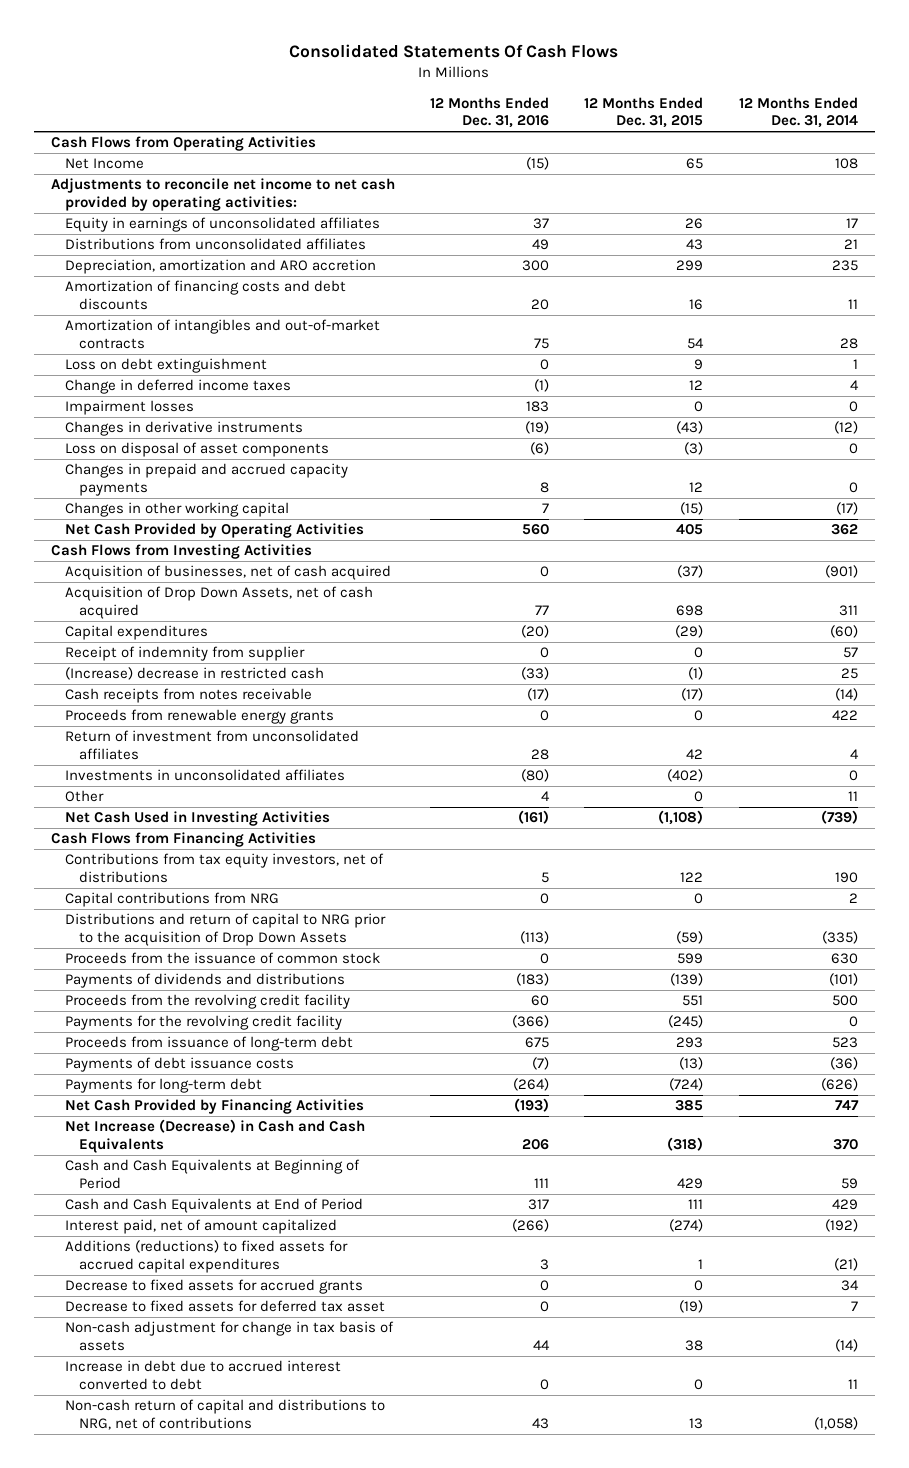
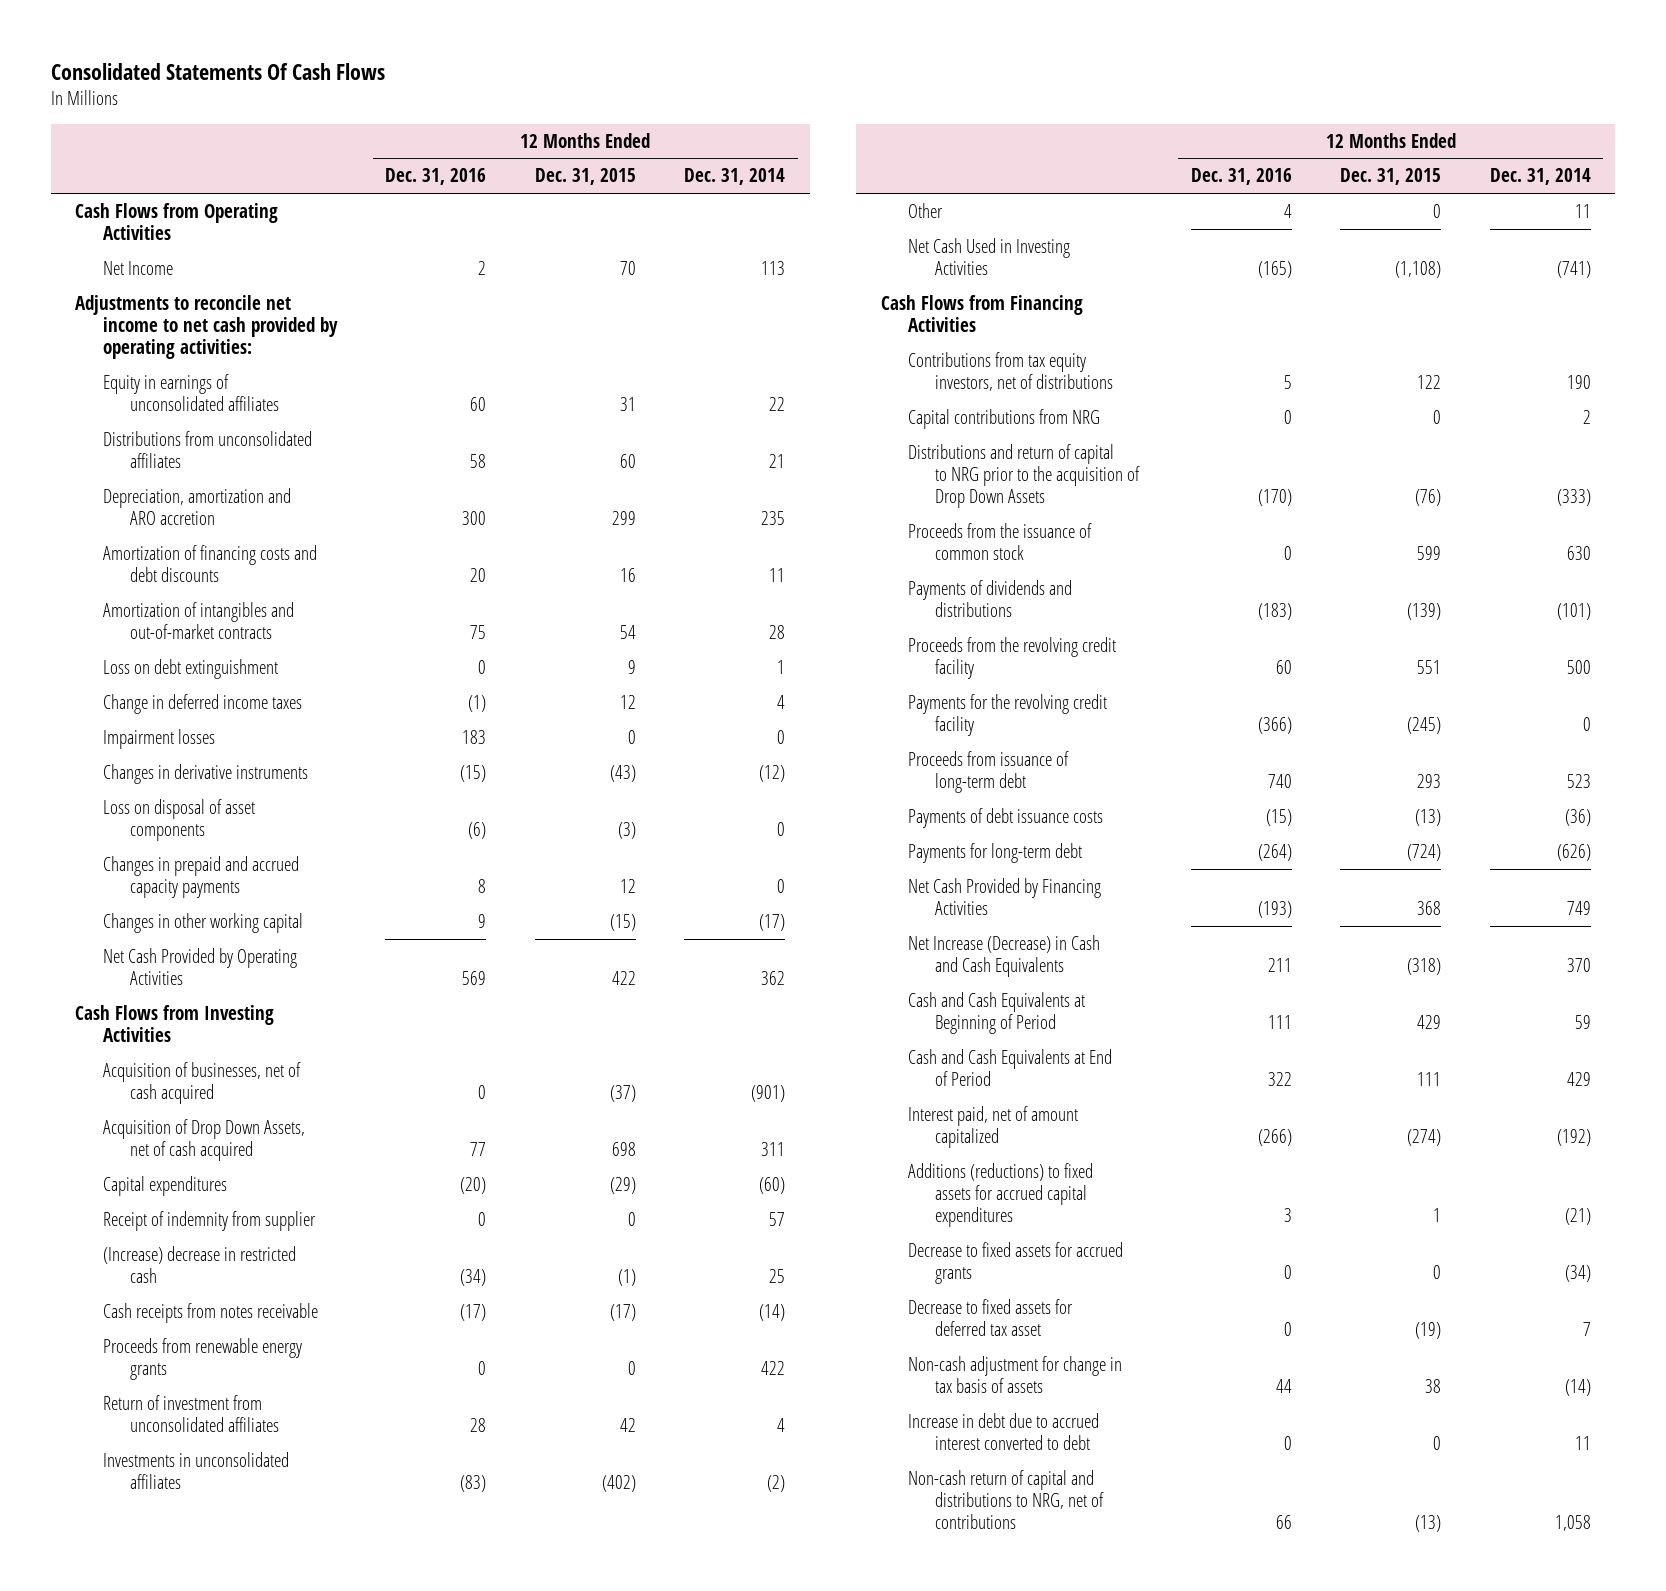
[526,157,550,171] (15) -> [478,260,487,275] 2
[686,158,704,170] 65 -> [619,260,636,275] 70
[834,158,858,170] 108 -> [761,260,786,275] 113
[533,218,550,230] 37 -> [470,397,487,412] 60
[685,218,704,230] 26 -> [619,397,636,412] 31
[845,218,858,229] 17 -> [769,397,786,412] 22
[532,239,550,251] 49 -> [470,454,487,469] 58
[686,239,704,251] 43 -> [619,454,636,469] 60
[525,421,550,435] (19) -> [460,764,487,782] (15)
[542,503,550,514] 7 -> [478,913,487,928] 9
[522,524,550,536] 560 -> [462,971,487,986] 569
[676,524,704,536] 405 -> [611,971,636,986] 422
[521,667,550,681] (33) -> [460,1269,487,1287] (34)
[521,769,550,783] (80) -> [460,1475,487,1493] (83)
[848,770,858,782] 0 -> [767,1475,786,1493] (2)
[518,810,550,825] (161) -> [1257,261,1292,279] (165)
[820,810,858,825] (739) -> [1556,261,1591,279] (741)
[520,931,550,945] (113) -> [1257,489,1292,507] (170)
[676,931,704,945] (59) -> [1415,489,1442,507] (76)
[821,931,858,945] (335) -> [1556,489,1591,507] (333)
[525,1037,550,1049] 675 -> [1267,774,1292,789] 740
[532,1057,550,1071] (7) -> [1265,808,1292,826] (15)
[675,1100,704,1112] 385 -> [1417,901,1442,916] 368
[834,1100,859,1111] 747 -> [1566,901,1591,916] 749
[522,1139,550,1151] 206 -> [1267,958,1292,973] 211
[528,1199,550,1211] 317 -> [1267,1072,1292,1087] 322
[840,1280,859,1292] 34 -> [1564,1265,1591,1283] (34)
[532,1418,550,1430] 43 -> [1275,1515,1292,1530] 66
[689,1418,704,1430] 13 -> [1415,1515,1442,1533] (13)
[813,1417,858,1431] (1,058) -> [1554,1515,1591,1532] 1,058

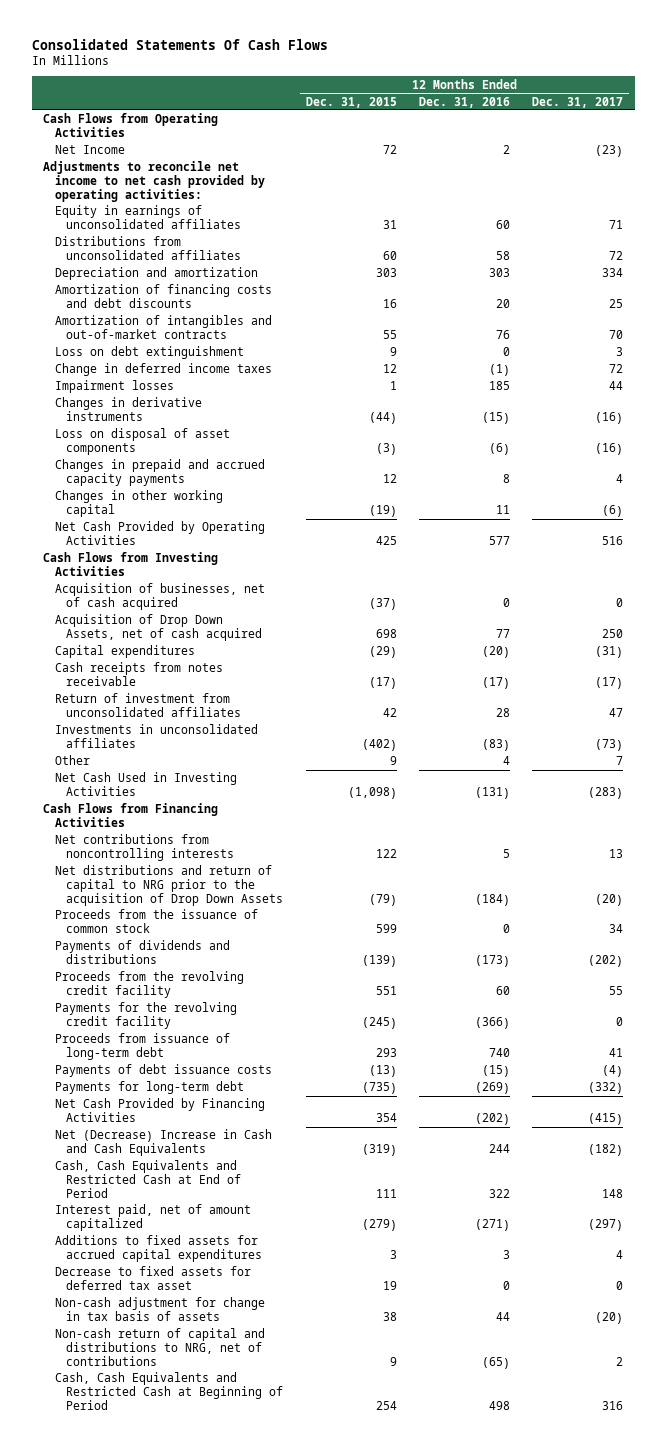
[684,168,786,186] Dec. 31, 2014 -> none
none -> [532,96,624,108] Dec. 31, 2017
[619,260,636,275] 70 -> [382,145,397,155] 72
[102,487,291,526] Depreciation, amortization and ARO accretion -> [54,267,258,281] Depreciation and amortization
[462,511,487,526] 300 -> [489,268,511,278] 303
[611,511,636,526] 299 -> [375,268,397,278] 303
[470,625,487,640] 75 -> [496,330,511,340] 76
[619,625,636,640] 54 -> [382,330,397,340] 55
[462,729,487,744] 183 -> [489,381,511,391] 185
[627,729,636,744] 0 -> [389,381,397,391] 1
[609,764,636,782] (43) -> [368,412,397,425] (44)
[478,913,487,928] 9 -> [496,505,511,515] 11
[609,913,636,931] (15) -> [368,505,397,518] (19)
[462,971,487,986] 569 -> [489,536,511,546] 577
[611,971,636,986] 422 -> [375,536,397,546] 425
[102,1210,316,1231] Receipt of indemnity from supplier -> none
[102,1245,296,1284] (Increase) decrease in restricted cash -> none
[102,1337,302,1381] Proceeds from renewable energy grants -> none
[1433,203,1442,218] 0 -> [389,756,397,766] 9
[1257,261,1292,279] (165) -> [475,787,511,800] (131)
[1395,261,1442,279] (1,108) -> [347,787,397,800] (1,098)
[907,408,1100,429] Capital contributions from NRG -> none
[907,351,1114,392] Contributions from tax equity investors, net of distributions -> [54,834,235,862] Net contributions from noncontrolling interests
[907,443,1141,509] Distributions and return of capital to NRG prior to the acquisition of Drop Down Assets -> [54,865,284,907] Net distributions and return of capital to NRG prior to the acquisition of Drop Down Assets
[1257,489,1292,507] (170) -> [475,894,511,907] (184)
[1415,489,1442,507] (76) -> [368,894,397,907] (79)
[1257,603,1292,621] (183) -> [475,955,511,968] (173)
[907,1048,1112,1087] Cash and Cash Equivalents at End of Period -> none
[907,1241,1123,1285] Decrease to fixed assets for accrued grants -> none
[1257,843,1292,861] (264) -> [475,1082,511,1095] (269)
[1407,843,1442,861] (724) -> [361,1082,397,1095] (735)
[1257,901,1292,919] (193) -> [475,1113,511,1126] (202)
[1417,901,1442,916] 368 -> [375,1113,397,1123] 354
[907,934,1100,978] Net Increase (Decrease) in Cash and Cash Equivalents -> [54,1129,272,1157] Net (Decrease) Increase in Cash and Cash Equivalents
[1267,958,1292,973] 211 -> [489,1144,511,1154] 244
[1407,958,1442,976] (318) -> [361,1144,397,1157] (319)
[907,991,1085,1035] Cash and Cash Equivalents at Beginning of Period -> [54,1160,242,1199] Cash, Cash Equivalents and Restricted Cash at End of Period
[1267,1015,1292,1030] 111 -> [489,1189,511,1199] 322
[1417,1015,1442,1030] 429 -> [375,1189,397,1199] 111
[1257,1129,1292,1147] (266) -> [475,1219,511,1232] (271)
[1407,1129,1442,1147] (274) -> [361,1219,397,1232] (279)
[907,1162,1093,1228] Additions (reductions) to fixed assets for accrued capital expenditures -> [54,1235,263,1263] Additions to fixed assets for accrued capital expenditures
[1433,1208,1442,1223] 1 -> [389,1250,397,1260] 3
[1415,1322,1442,1340] (19) -> [382,1281,397,1291] 19
[907,1412,1099,1451] Increase in debt due to accrued interest converted to debt -> none
[1275,1515,1292,1530] 66 -> [482,1357,511,1370] (65)
[1415,1515,1442,1533] (13) -> [389,1357,397,1367] 9
none -> [54,1372,284,1411] Cash, Cash Equivalents and Restricted Cash at Beginning of Period

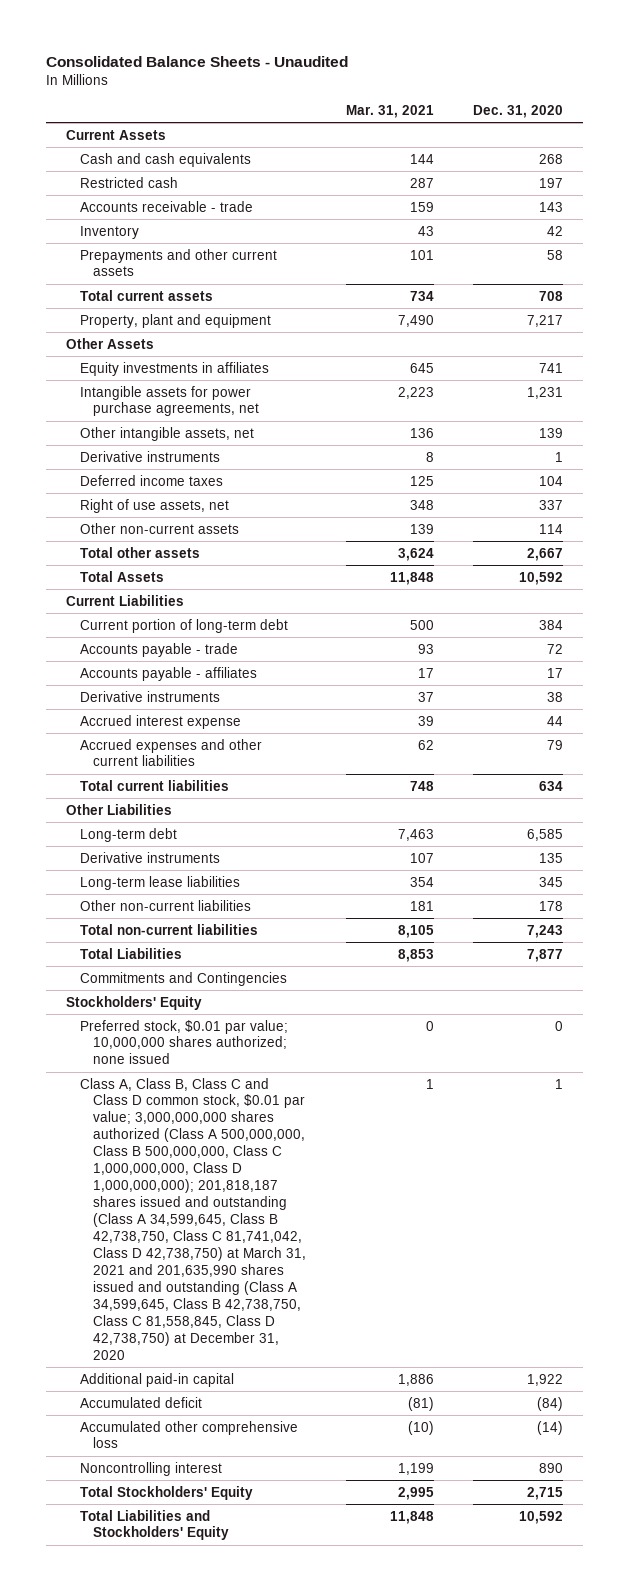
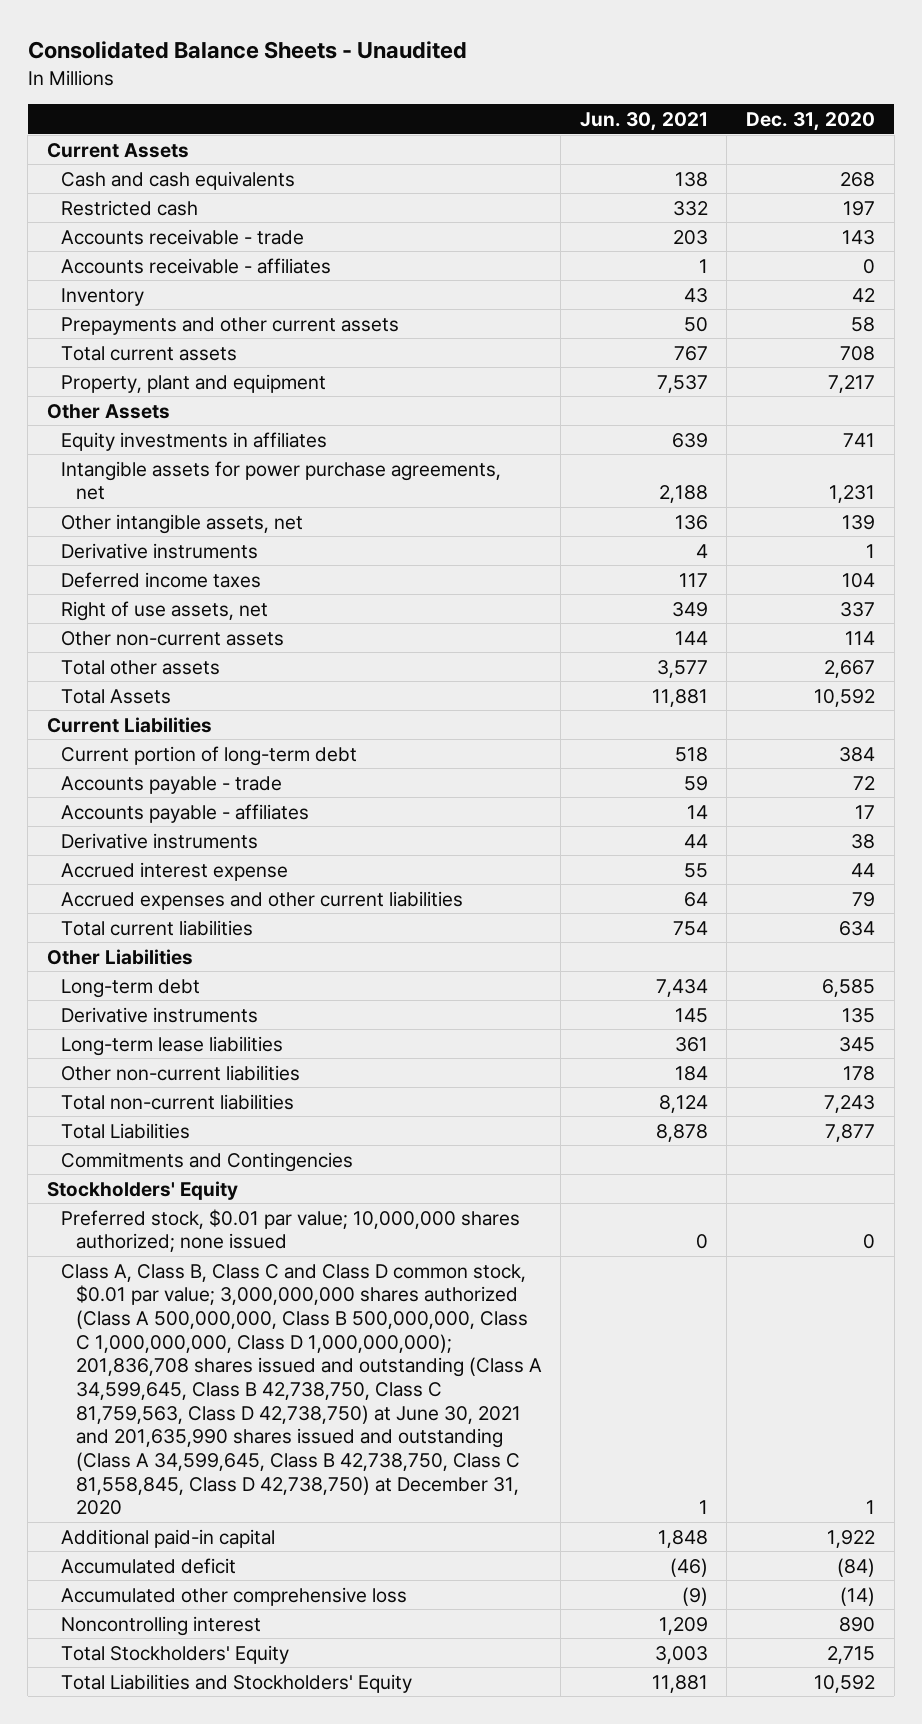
[345,105,434,119] Mar. 31, 2021 -> none
none -> [579,112,708,132] Jun. 30, 2021
none -> [61,257,332,274] Accounts receivable - affiliates
[79,1077,307,1361] Class A, Class B, Class C and Class D common stock, $0.01 par value; 3,000,000,000 shares authorized (Class A 500,000,000, Class B 500,000,000, Class C 1,000,000,000, Class D 1,000,000,000); 201,818,187 shares issued and outstanding (Class A 34,599,645, Class B 42,738,750, Class C 81,741,042, Class D 42,738,750) at March 31, 2021 and 201,635,990 shares issued and outstanding (Class A 34,599,645, Class B 42,738,750, Class C 81,558,845, Class D 42,738,750) at December 31, 2020 -> [61,1263,542,1516] Class A, Class B, Class C and Class D common stock, $0.01 par value; 3,000,000,000 shares authorized (Class A 500,000,000, Class B 500,000,000, Class C 1,000,000,000, Class D 1,000,000,000); 201,836,708 shares issued and outstanding (Class A 34,599,645, Class B 42,738,750, Class C 81,759,563, Class D 42,738,750) at June 30, 2021 and 201,635,990 shares issued and outstanding (Class A 34,599,645, Class B 42,738,750, Class C 81,558,845, Class D 42,738,750) at December 31, 2020

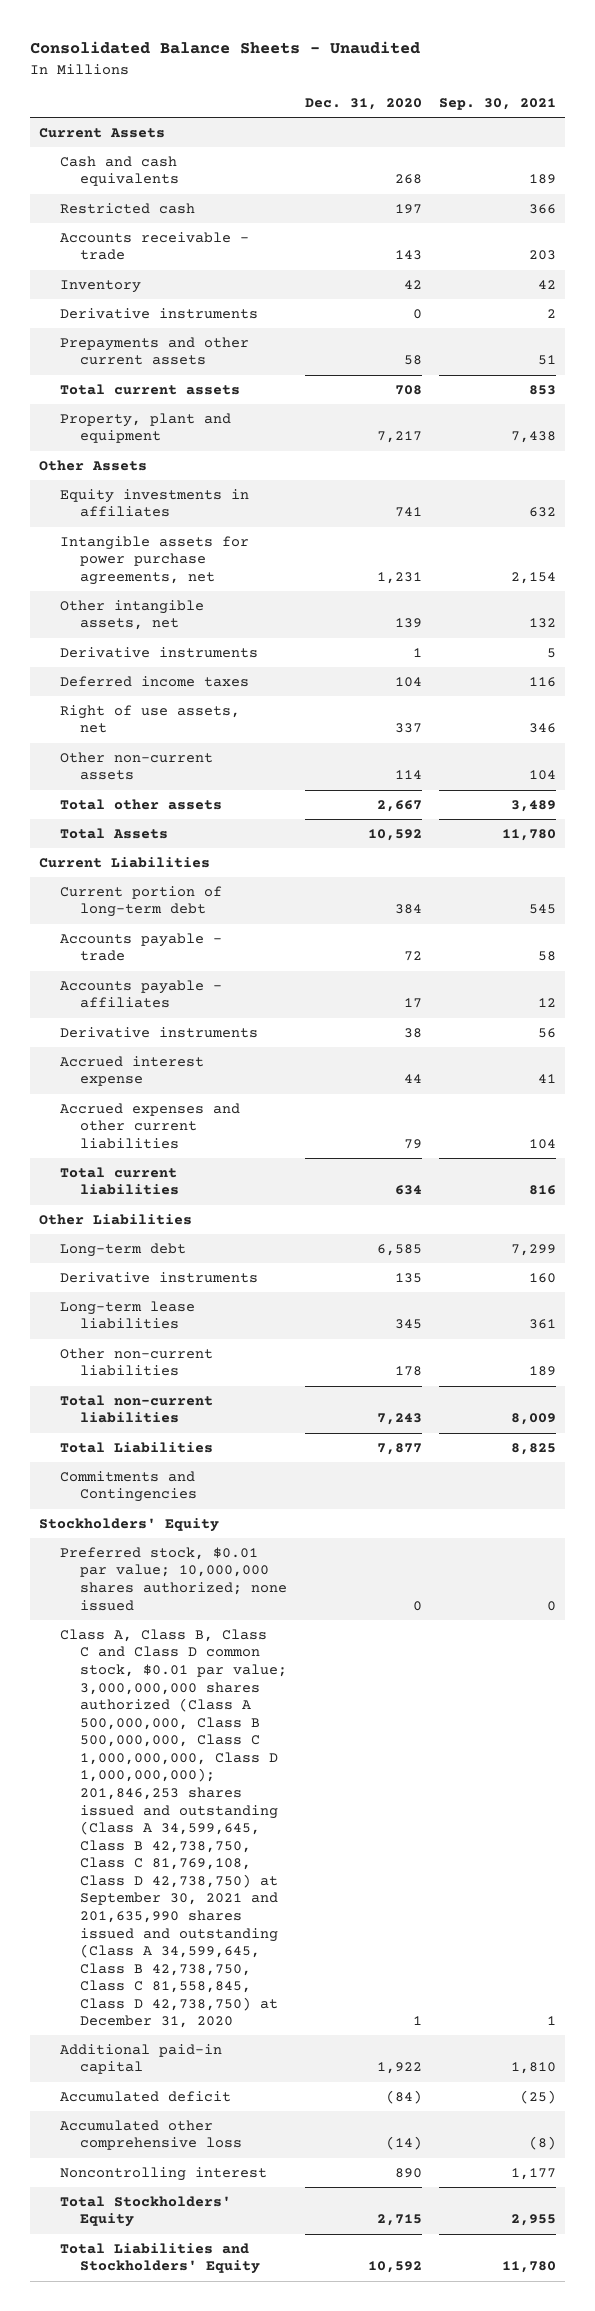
[579,112,708,132] Jun. 30, 2021 -> none
none -> [439,98,557,111] Sep. 30, 2021
[61,257,332,274] Accounts receivable - affiliates -> none
none -> [59,307,258,319] Derivative instruments
[61,1263,542,1516] Class A, Class B, Class C and Class D common stock, $0.01 par value; 3,000,000,000 shares authorized (Class A 500,000,000, Class B 500,000,000, Class C 1,000,000,000, Class D 1,000,000,000); 201,836,708 shares issued and outstanding (Class A 34,599,645, Class B 42,738,750, Class C 81,759,563, Class D 42,738,750) at June 30, 2021 and 201,635,990 shares issued and outstanding (Class A 34,599,645, Class B 42,738,750, Class C 81,558,845, Class D 42,738,750) at December 31, 2020 -> [59,1628,288,2029] Class A, Class B, Class C and Class D common stock, $0.01 par value; 3,000,000,000 shares authorized (Class A 500,000,000, Class B 500,000,000, Class C 1,000,000,000, Class D 1,000,000,000); 201,846,253 shares issued and outstanding (Class A 34,599,645, Class B 42,738,750, Class C 81,769,108, Class D 42,738,750) at September 30, 2021 and 201,635,990 shares issued and outstanding (Class A 34,599,645, Class B 42,738,750, Class C 81,558,845, Class D 42,738,750) at December 31, 2020

